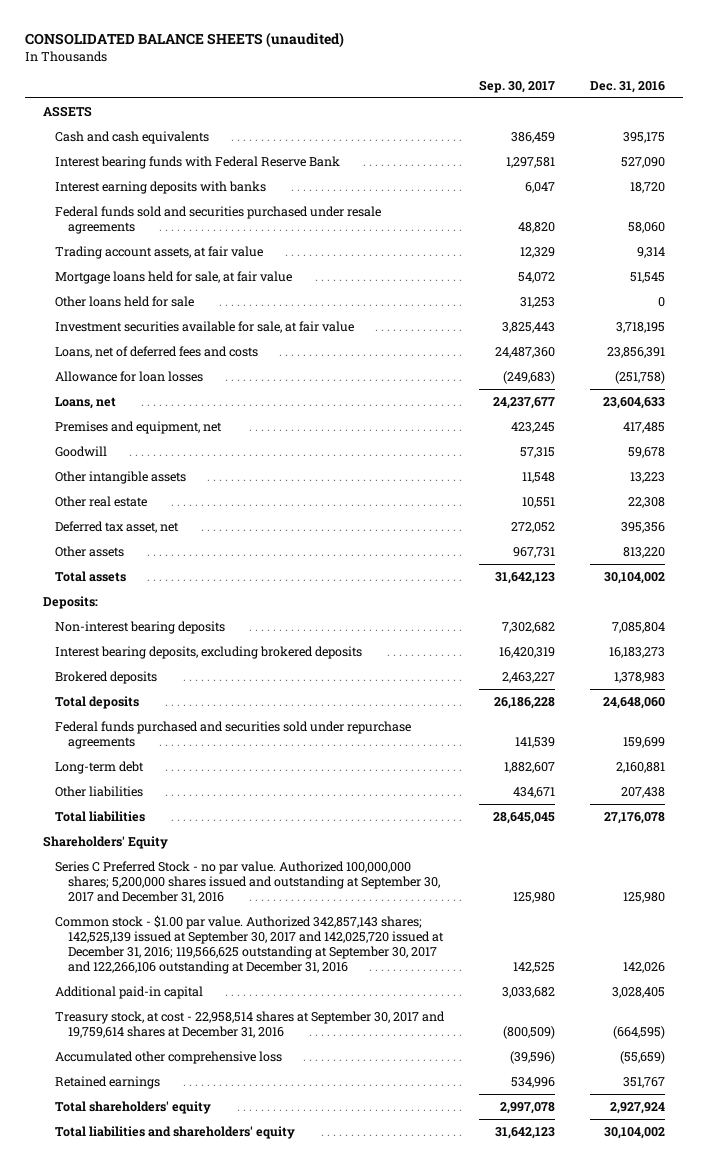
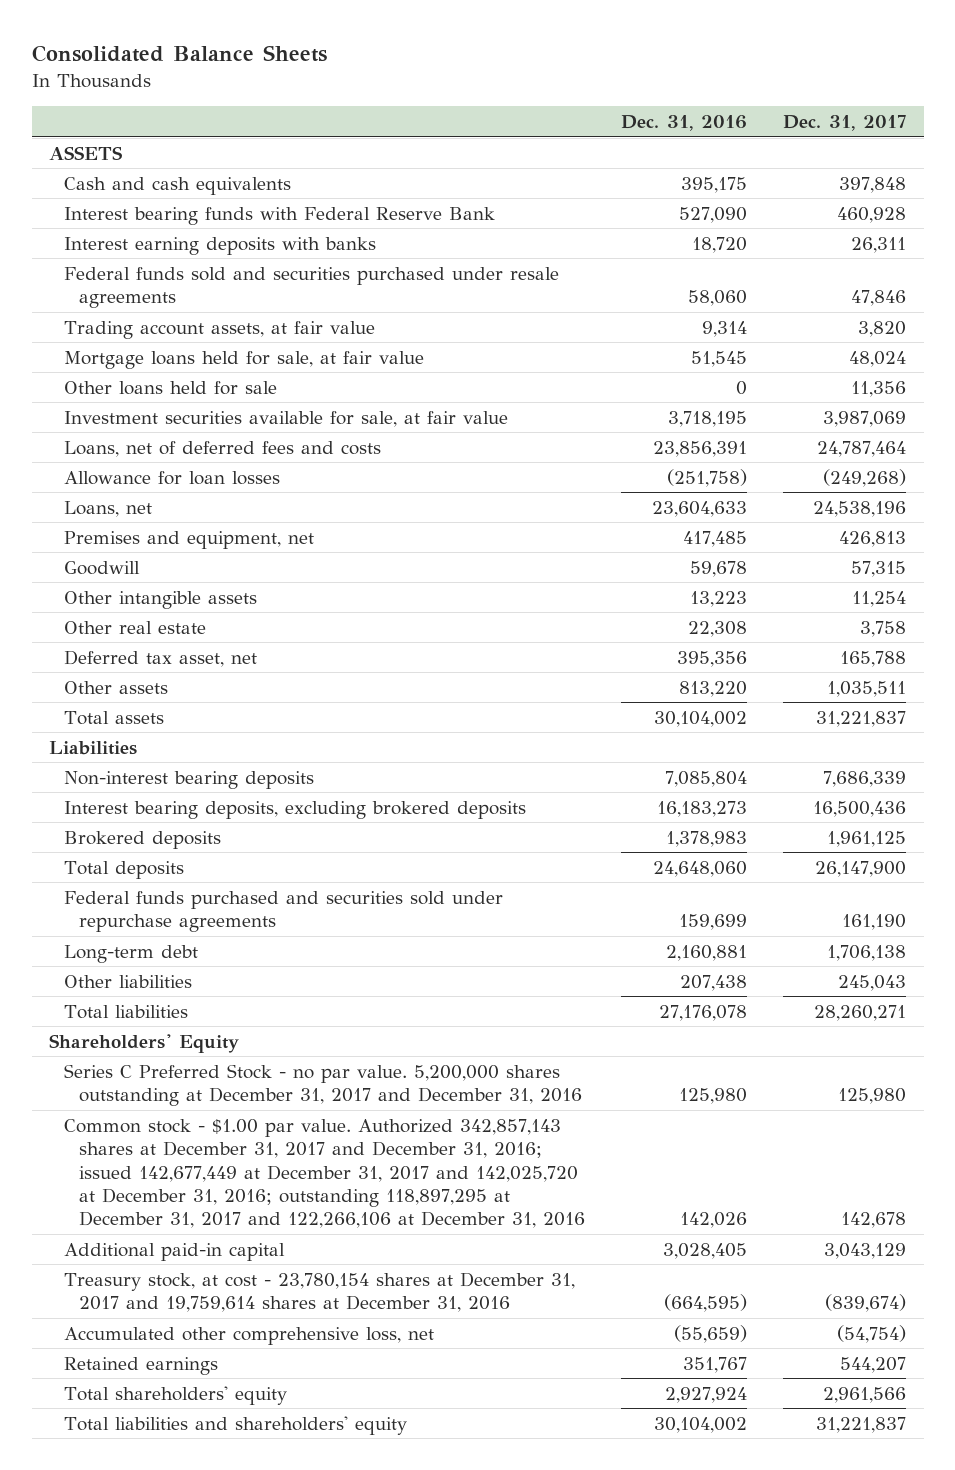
[25,32,345,49] CONSOLIDATED BALANCE SHEETS (unaudited) -> [31,45,327,63] Consolidated Balance Sheets
[479,80,556,94] Sep. 30, 2017 -> none
none -> [782,115,906,132] Dec. 31, 2017
[42,595,98,609] Deposits: -> none
none -> [49,740,138,755] Liabilities
[55,860,441,903] Series C Preferred Stock - no par value. Authorized 100,000,000 shares; 5,200,000 shares issued and outstanding at September 30, 2017 and December 31, 2016 -> [64,1063,583,1107] Series C Preferred Stock - no par value. 5,200,000 shares outstanding at December 31, 2017 and December 31, 2016
[55,914,445,974] Common stock - $1.00 par value. Authorized 342,857,143 shares; 142,525,139 issued at September 30, 2017 and 142,025,720 issued at December 31, 2016; 119,566,625 outstanding at September 30, 2017 and 122,266,106 outstanding at December 31, 2016 -> [64,1118,586,1229] Common stock - $1.00 par value. Authorized 342,857,143 shares at December 31, 2017 and December 31, 2016; issued 142,677,449 at December 31, 2017 and 142,025,720 at December 31, 2016; outstanding 118,897,295 at December 31, 2017 and 122,266,106 at December 31, 2016
[55,1010,446,1038] Treasury stock, at cost - 22,958,514 shares at September 30, 2017 and 19,759,614 shares at December 31, 2016 -> [64,1271,576,1313] Treasury stock, at cost - 23,780,154 shares at December 31, 2017 and 19,759,614 shares at December 31, 2016
[55,1050,283,1064] Accumulated other comprehensive loss -> [64,1326,435,1345] Accumulated other comprehensive loss, net

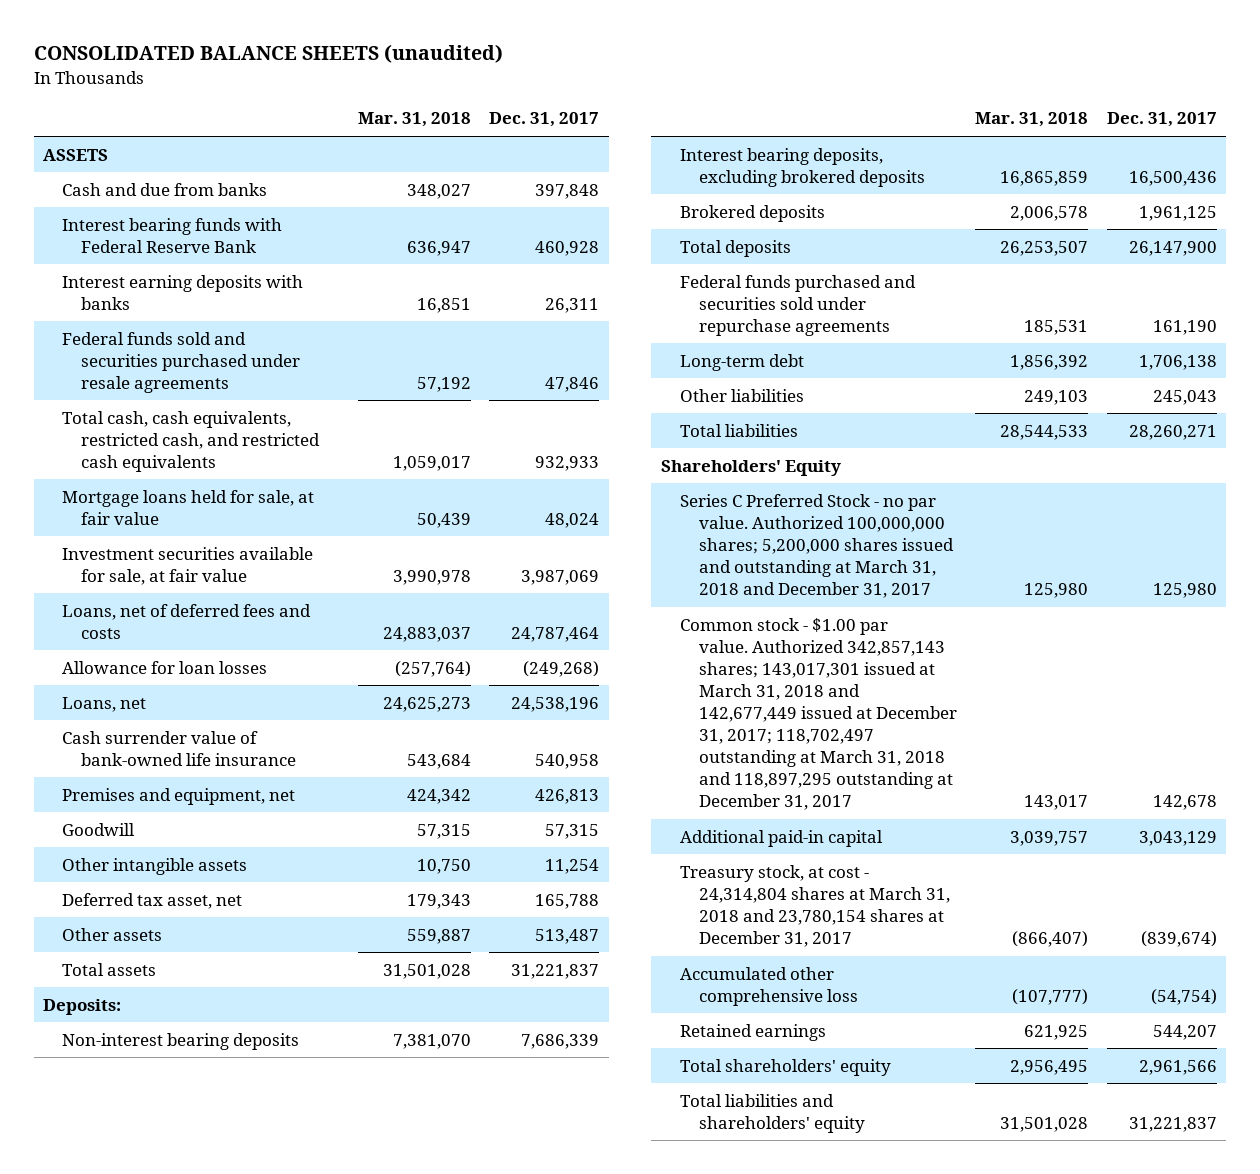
[31,45,327,63] Consolidated Balance Sheets -> [33,44,503,64] CONSOLIDATED BALANCE SHEETS (unaudited)
[621,115,748,132] Dec. 31, 2016 -> none
none -> [357,112,471,128] Mar. 31, 2018
[64,176,292,195] Cash and cash equivalents -> [62,182,268,196] Cash and due from banks
[64,320,376,339] Trading account assets, at fair value -> none
none -> [62,410,321,472] Total cash, cash equivalents, restricted cash, and restricted cash equivalents
[64,380,278,395] Other loans held for sale -> none
none -> [62,730,297,766] Cash surrender value of bank-owned life insurance
[64,620,207,634] Other real estate -> none
[826,680,906,697] 1,035,511 -> [535,928,600,944] 513,487
[49,740,138,755] Liabilities -> none
none -> [43,998,122,1015] Deposits:
[64,1063,583,1107] Series C Preferred Stock - no par value. 5,200,000 shares outstanding at December 31, 2017 and December 31, 2016 -> [679,493,954,598] Series C Preferred Stock - no par value. Authorized 100,000,000 shares; 5,200,000 shares issued and outstanding at March 31, 2018 and December 31, 2017
[64,1118,586,1229] Common stock - $1.00 par value. Authorized 342,857,143 shares at December 31, 2017 and December 31, 2016; issued 142,677,449 at December 31, 2017 and 142,025,720 at December 31, 2016; outstanding 118,897,295 at December 31, 2017 and 122,266,106 at December 31, 2016 -> [679,617,957,811] Common stock - $1.00 par value. Authorized 342,857,143 shares; 143,017,301 issued at March 31, 2018 and 142,677,449 issued at December 31, 2017; 118,702,497 outstanding at March 31, 2018 and 118,897,295 outstanding at December 31, 2017
[64,1271,576,1313] Treasury stock, at cost - 23,780,154 shares at December 31, 2017 and 19,759,614 shares at December 31, 2016 -> [679,864,950,947] Treasury stock, at cost - 24,314,804 shares at March 31, 2018 and 23,780,154 shares at December 31, 2017
[64,1326,435,1345] Accumulated other comprehensive loss, net -> [679,966,858,1006] Accumulated other comprehensive loss

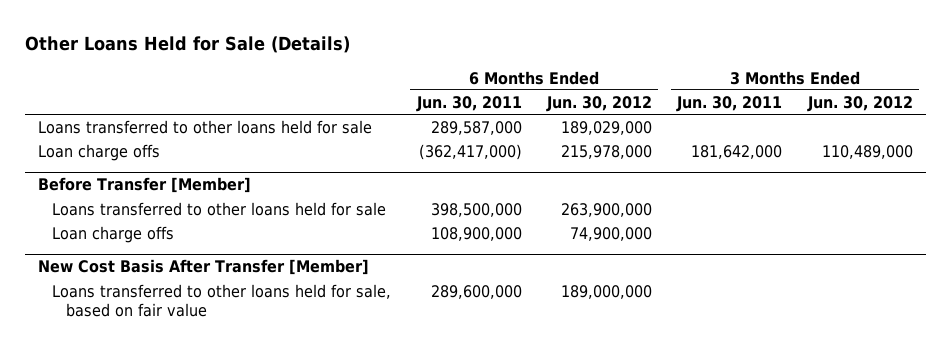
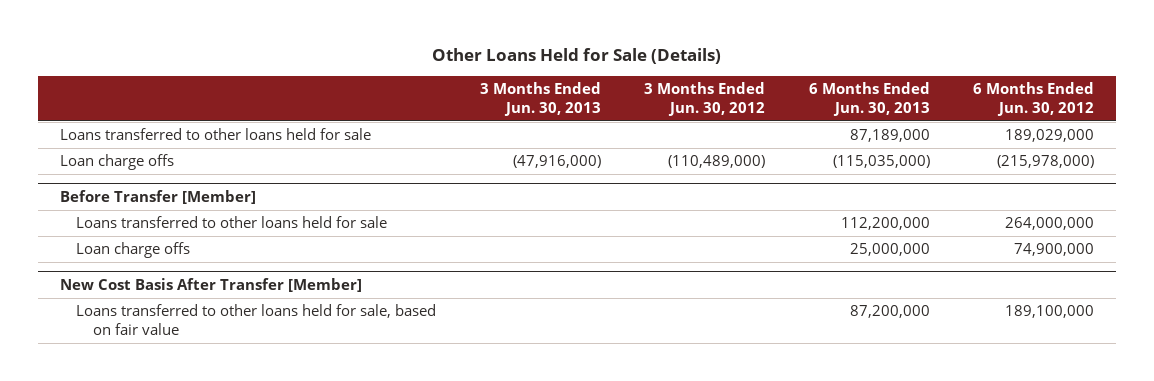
[415,95,522,112] Jun. 30, 2011 -> none
[676,95,783,112] Jun. 30, 2011 -> none
none -> [479,82,601,116] 3 Months Ended Jun. 30, 2013
none -> [808,82,930,116] 6 Months Ended Jun. 30, 2013
[560,144,652,159] 215,978,000 -> [997,155,1095,169] (215,978,000)
[821,144,913,159] 110,489,000 -> [668,155,766,169] (110,489,000)
[560,202,652,217] 263,900,000 -> [1005,217,1095,231] 264,000,000
[560,284,652,299] 189,000,000 -> [1005,305,1095,319] 189,100,000

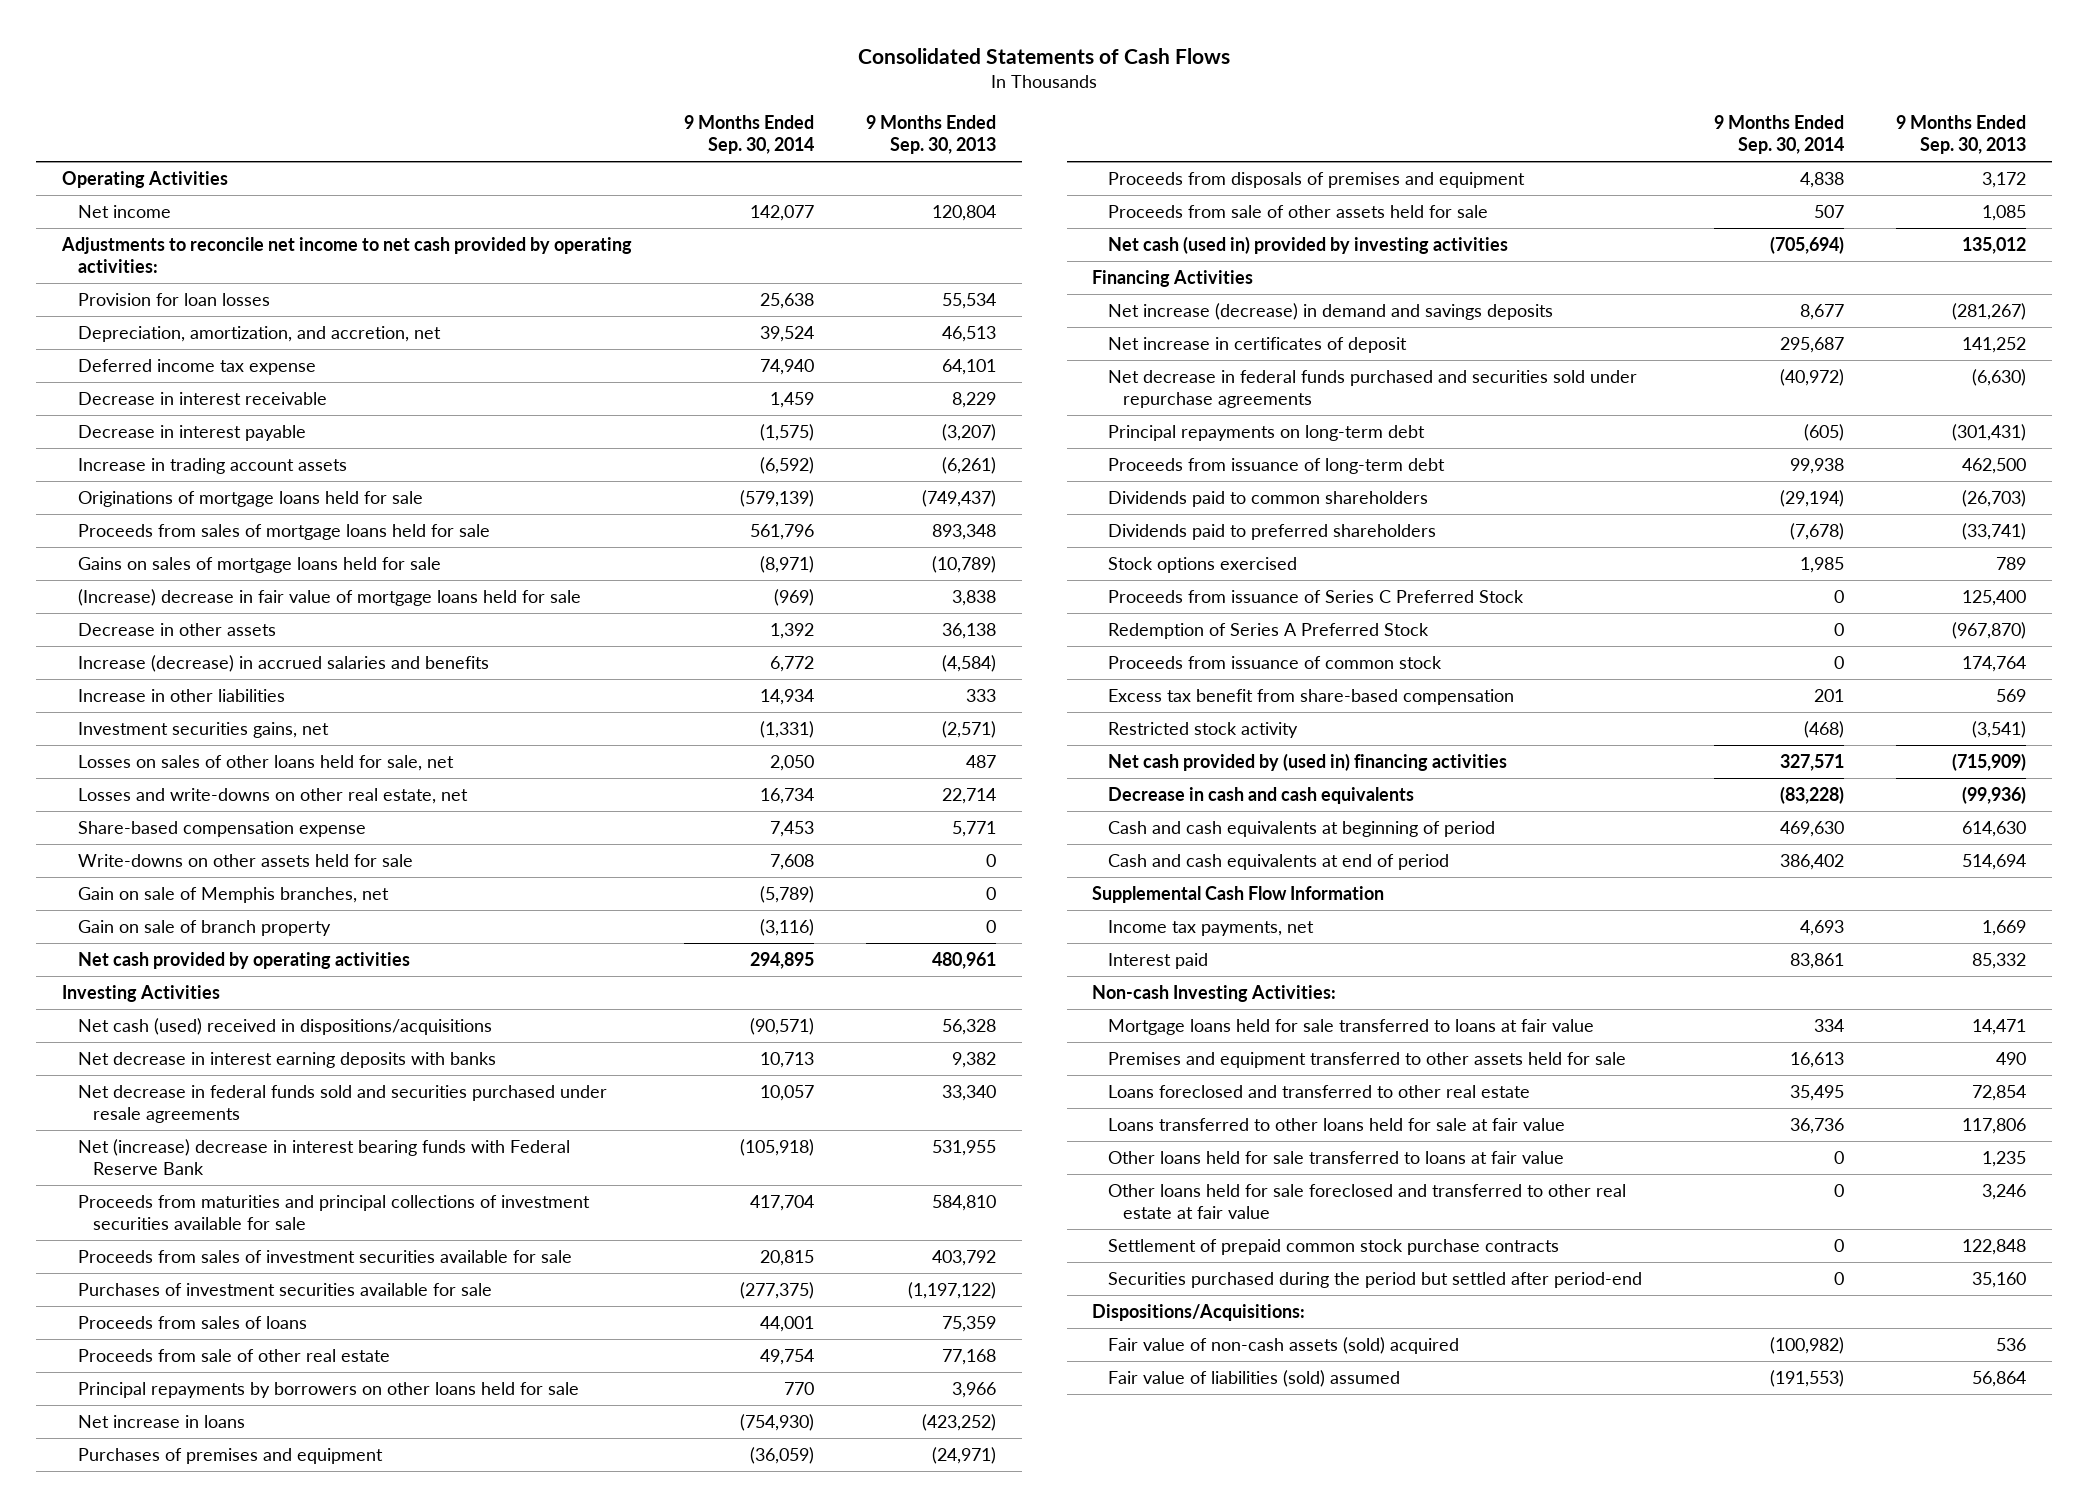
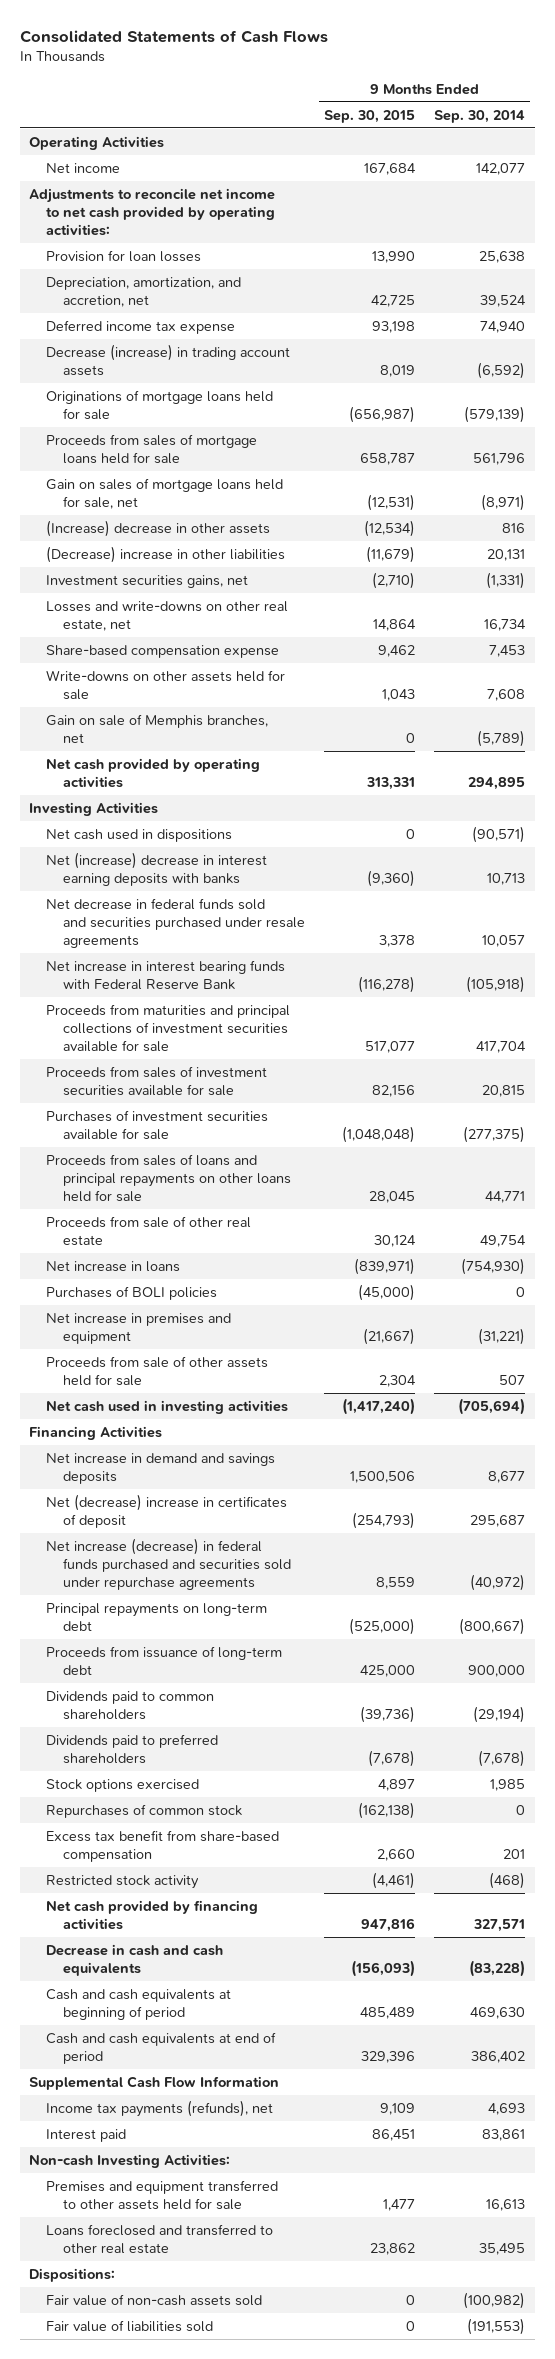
[865,115,996,154] 9 Months Ended Sep. 30, 2013 -> none
none -> [324,109,416,123] Sep. 30, 2015
[77,391,327,405] Decrease in interest receivable -> none
[77,424,306,441] Decrease in interest payable -> none
[77,457,347,474] Increase in trading account assets -> [46,343,291,377] Decrease (increase) in trading account assets
[77,588,581,606] (Increase) decrease in fair value of mortgage loans held for sale -> none
[77,654,489,672] Increase (decrease) in accrued salaries and benefits -> none
[77,556,441,573] Gains on sales of mortgage loans held for sale -> [46,477,284,510] Gain on sales of mortgage loans held for sale, net
[77,622,276,636] Decrease in other assets -> [46,519,271,537] (Increase) decrease in other assets
[770,622,815,639] 1,392 -> [502,522,526,533] 816
[77,688,285,702] Increase in other liabilities -> [46,545,286,563] (Decrease) increase in other liabilities
[760,688,815,705] 14,934 -> [487,548,526,561] 20,131
[77,754,454,771] Losses on sales of other loans held for sale, net -> none
[77,919,331,936] Gain on sale of branch property -> none
[77,1017,492,1035] Net cash (used) received in dispositions/acquisitions -> [46,828,233,842] Net cash used in dispositions
[77,1051,496,1068] Net decrease in interest earning deposits with banks -> [46,851,268,887] Net (increase) decrease in interest earning deposits with banks
[77,1138,570,1175] Net (increase) decrease in interest bearing funds with Federal Reserve Bank -> [46,959,286,991] Net increase in interest bearing funds with Federal Reserve Bank
[77,1315,307,1329] Proceeds from sales of loans -> [46,1153,292,1203] Proceeds from sales of loans and principal repayments on other loans held for sale
[760,1315,815,1332] 44,001 -> [485,1191,526,1204] 44,771
[77,1381,579,1398] Principal repayments by borrowers on other loans held for sale -> none
[1107,171,1525,188] Proceeds from disposals of premises and equipment -> none
none -> [46,1285,218,1300] Purchases of BOLI policies
[77,1447,383,1464] Purchases of premises and equipment -> [46,1312,232,1345] Net increase in premises and equipment
[750,1446,815,1464] (36,059) -> [478,1328,526,1346] (31,221)
[1107,235,1508,254] Net cash (used in) provided by investing activities -> [46,1399,289,1414] Net cash used in investing activities
[1107,302,1553,320] Net increase (decrease) in demand and savings deposits -> [46,1452,276,1485] Net increase in demand and savings deposits
[1107,336,1407,353] Net increase in certificates of deposit -> [46,1493,288,1529] Net (decrease) increase in certificates of deposit
[1107,369,1637,408] Net decrease in federal funds purchased and securities sold under repurchase agreements -> [46,1537,292,1591] Net increase (decrease) in federal funds purchased and securities sold under repurchase agreements
[1804,423,1845,441] (605) -> [459,1618,526,1636] (800,667)
[1790,457,1845,474] 99,938 -> [468,1665,526,1678] 900,000
[1107,589,1524,603] Proceeds from issuance of Series C Preferred Stock -> none
[1107,622,1429,639] Redemption of Series A Preferred Stock -> none
[1107,655,1442,669] Proceeds from issuance of common stock -> none
none -> [46,1803,243,1818] Repurchases of common stock
[1107,752,1507,771] Net cash provided by (used in) financing activities -> [46,1899,259,1931] Net cash provided by financing activities
[1107,919,1314,936] Income tax payments, net -> [46,2099,274,2117] Income tax payments (refunds), net
[1107,1018,1594,1035] Mortgage loans held for sale transferred to loans at fair value -> none
[1107,1117,1565,1131] Loans transferred to other loans held for sale at fair value -> none
[1107,1150,1564,1164] Other loans held for sale transferred to loans at fair value -> none
[1107,1183,1626,1219] Other loans held for sale foreclosed and transferred to other real estate at fair value -> none
[1107,1238,1559,1255] Settlement of prepaid common stock purchase contracts -> none
[1107,1271,1642,1288] Securities purchased during the period but settled after period-end -> none
[1092,1303,1306,1321] Dispositions/Acquisitions: -> [29,2267,116,2282] Dispositions:
[1107,1336,1459,1354] Fair value of non-cash assets (sold) acquired -> [46,2293,263,2306] Fair value of non-cash assets sold
[1107,1369,1400,1387] Fair value of liabilities (sold) assumed -> [46,2319,214,2332] Fair value of liabilities sold

